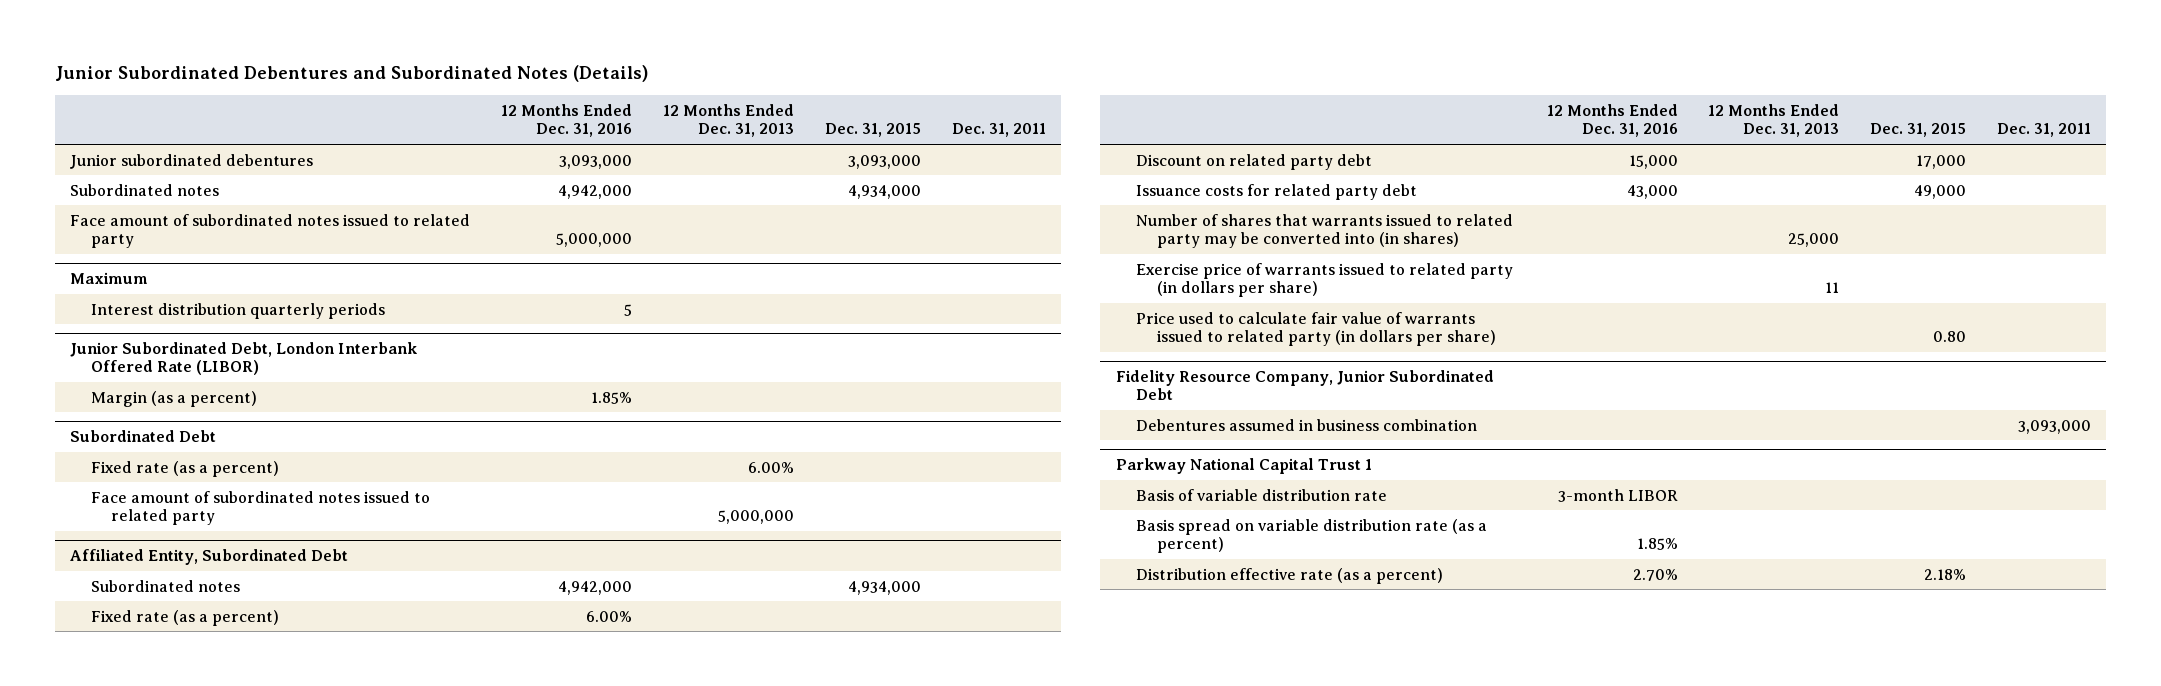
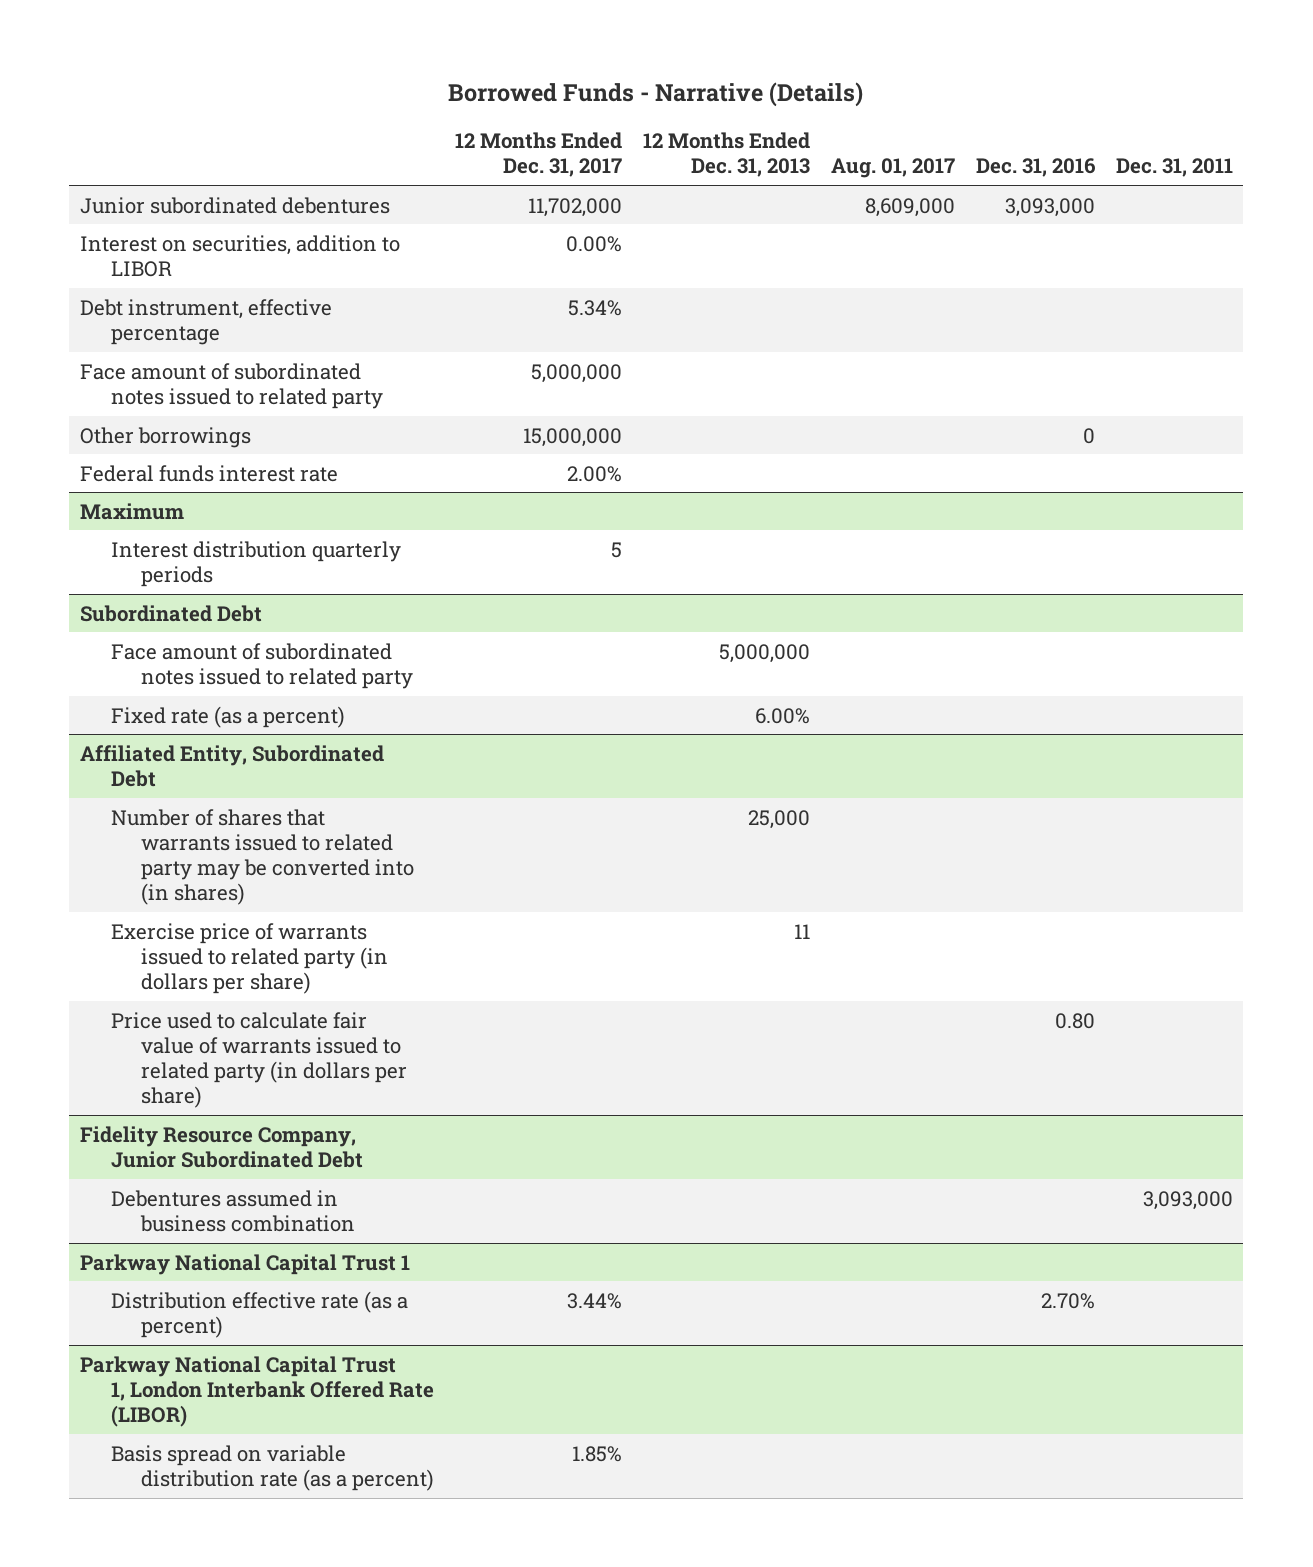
[54,65,648,83] Junior Subordinated Debentures and Subordinated Notes (Details) -> [448,82,864,108] Borrowed Funds - Narrative (Details)
[501,103,633,138] 12 Months Ended Dec. 31, 2016 -> none
[824,123,921,138] Dec. 31, 2015 -> none
none -> [455,132,623,178] 12 Months Ended Dec. 31, 2017
none -> [830,158,955,179] Aug. 01, 2017
none -> [975,158,1096,178] Dec. 31, 2016
[70,183,220,196] Subordinated notes -> none
none -> [79,234,400,277] Interest on securities, addition to LIBOR
none -> [79,298,332,345] Debt instrument, effective percentage
none -> [79,426,251,448] Other borrowings
none -> [79,464,338,482] Federal funds interest rate
[70,341,418,376] Junior Subordinated Debt, London Interbank Offered Rate (LIBOR) -> none
[90,390,257,407] Margin (as a percent) -> none
[90,460,279,477] Fixed rate (as a percent) -> [110,705,345,728] Fixed rate (as a percent)
[90,579,240,592] Subordinated notes -> none
[90,609,279,626] Fixed rate (as a percent) -> none
[1136,153,1373,170] Discount on related party debt -> none
[1136,183,1418,200] Issuance costs for related party debt -> none
[1136,488,1388,501] Basis of variable distribution rate -> none
[1136,518,1488,554] Basis spread on variable distribution rate (as a percent) -> none
none -> [79,1355,434,1428] Parkway National Capital Trust 1, London Interbank Offered Rate (LIBOR)
none -> [110,1444,435,1491] Basis spread on variable distribution rate (as a percent)

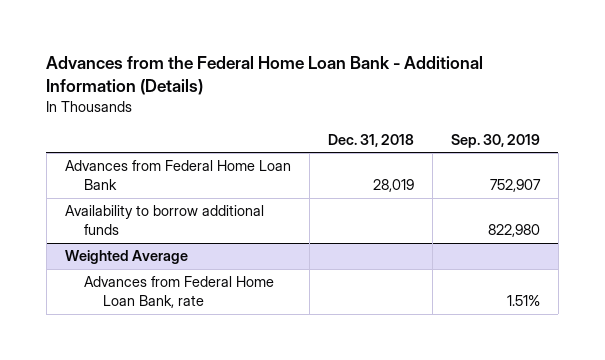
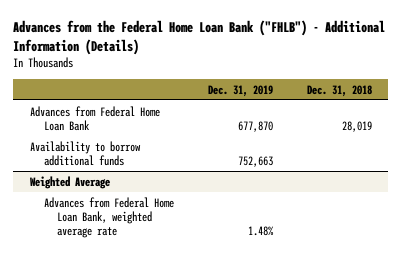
[46,56,484,95] Advances from the Federal Home Loan Bank - Additional Information (Details) -> [13,20,386,55] Advances from the Federal Home Loan Bank ("FHLB") - Additional Information (Details)
[450,133,540,148] Sep. 30, 2019 -> none
none -> [207,84,273,97] Dec. 31, 2019
[83,276,274,309] Advances from Federal Home Loan Bank, rate -> [43,196,174,238] Advances from Federal Home Loan Bank, weighted average rate

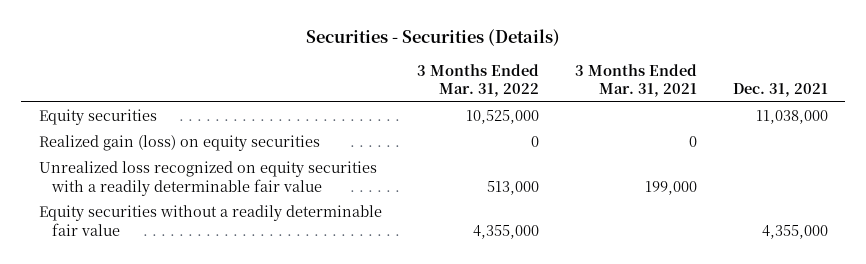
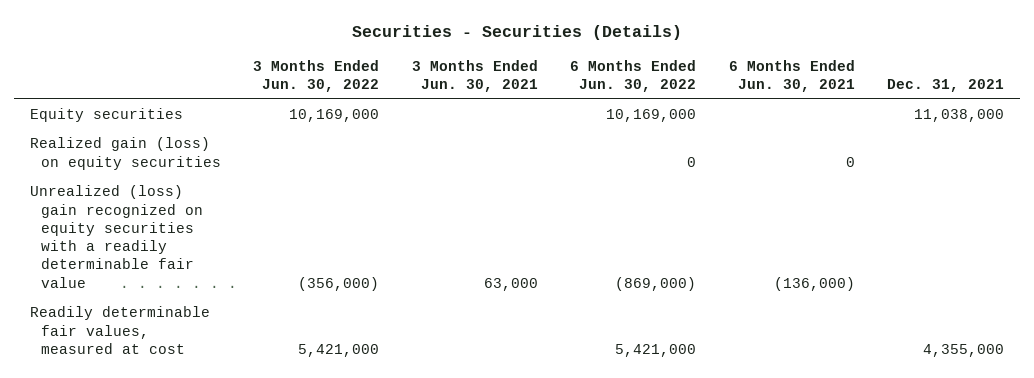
[417,63,540,98] 3 Months Ended Mar. 31, 2022 -> none
[575,63,698,98] 3 Months Ended Mar. 31, 2021 -> none
none -> [253,59,380,92] 3 Months Ended Jun. 30, 2022
none -> [411,59,538,92] 3 Months Ended Jun. 30, 2021
none -> [570,59,697,92] 6 Months Ended Jun. 30, 2022
none -> [728,59,855,92] 6 Months Ended Jun. 30, 2021
[38,161,377,196] Unrealized loss recognized on equity securities with a readily determinable fair value -> [30,185,204,288] Unrealized (loss) gain recognized on equity securities with a readily determinable fair value
[38,205,382,236] Equity securities without a readily determinable fair value -> [30,306,211,354] Readily determinable fair values, measured at cost

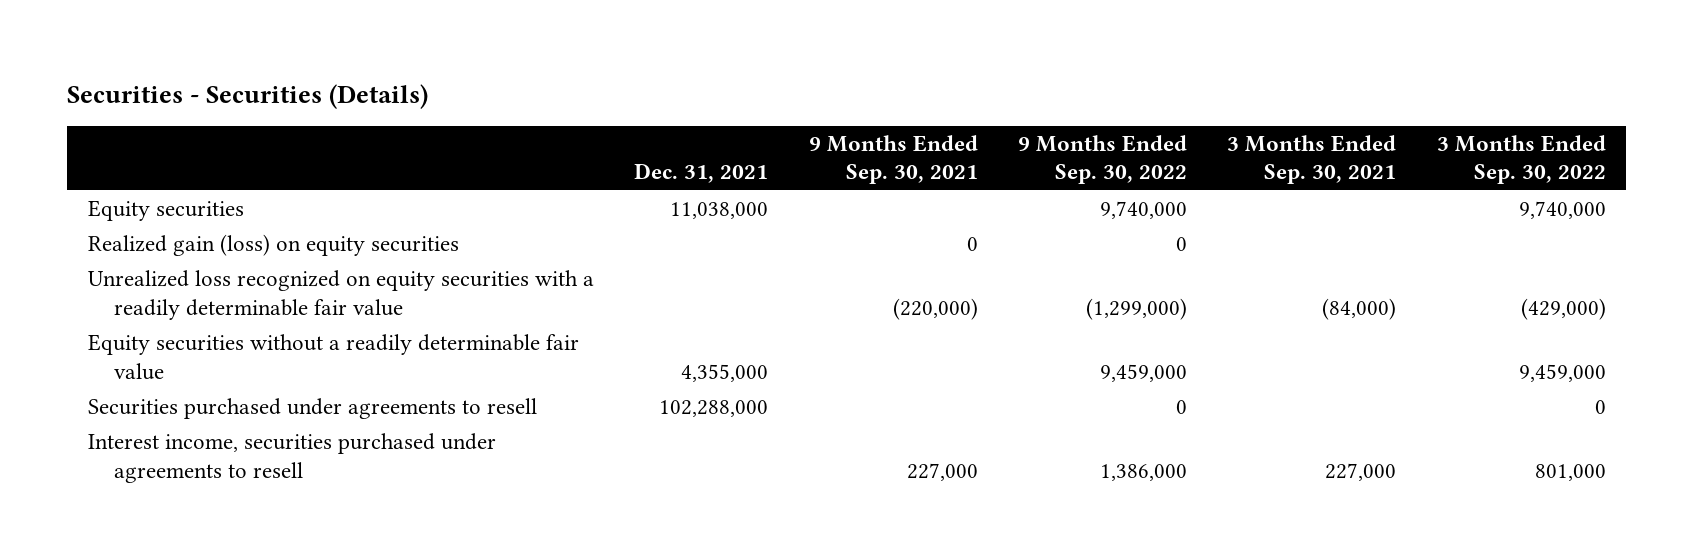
[253,59,380,92] 3 Months Ended Jun. 30, 2022 -> none
[411,59,538,92] 3 Months Ended Jun. 30, 2021 -> none
[570,59,697,92] 6 Months Ended Jun. 30, 2022 -> none
[728,59,855,92] 6 Months Ended Jun. 30, 2021 -> none
none -> [808,134,978,185] 9 Months Ended Sep. 30, 2021
none -> [1018,134,1188,185] 9 Months Ended Sep. 30, 2022
none -> [1227,134,1397,185] 3 Months Ended Sep. 30, 2021
none -> [1436,134,1606,185] 3 Months Ended Sep. 30, 2022
[30,185,204,288] Unrealized (loss) gain recognized on equity securities with a readily determinable fair value -> [87,270,594,320] Unrealized loss recognized on equity securities with a readily determinable fair value
[30,306,211,354] Readily determinable fair values, measured at cost -> [87,334,579,380] Equity securities without a readily determinable fair value
none -> [87,398,537,420] Securities purchased under agreements to resell
none -> [87,433,496,483] Interest income, securities purchased under agreements to resell

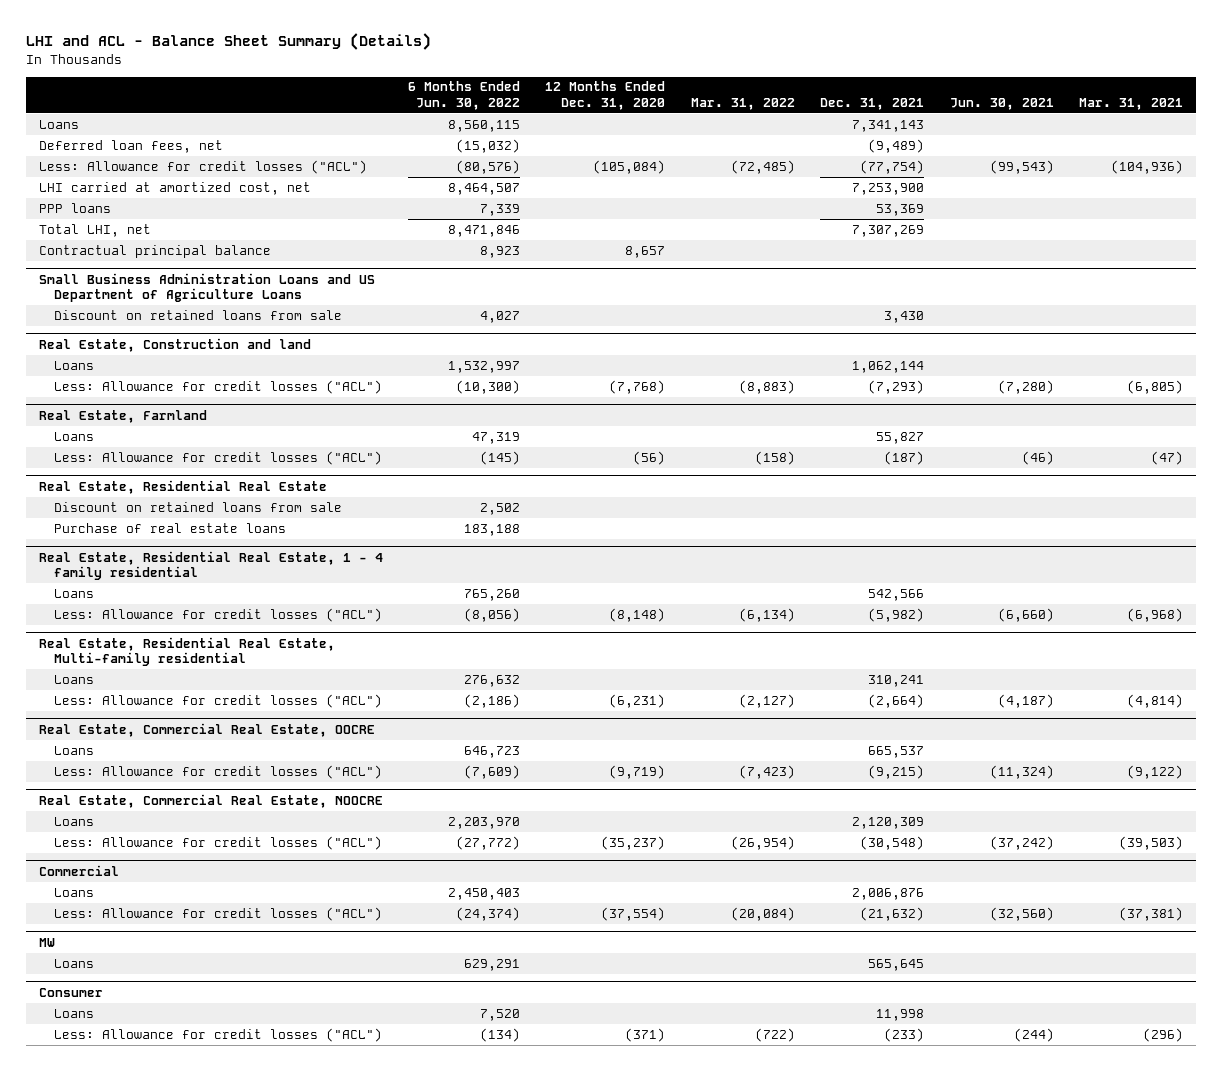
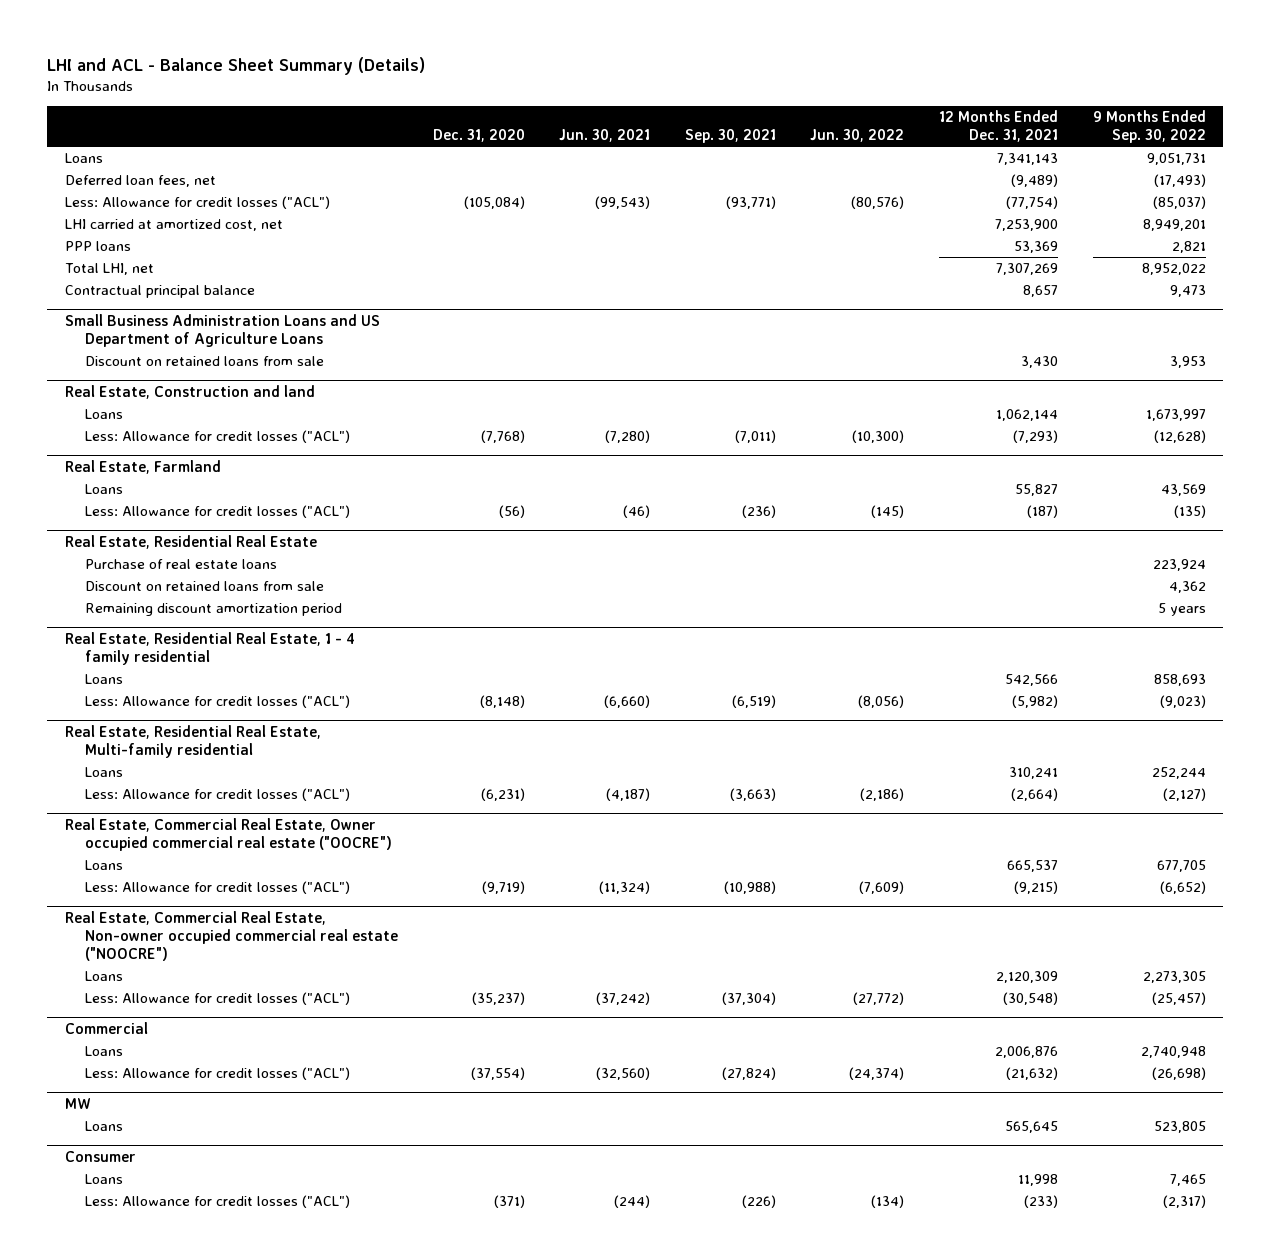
[408,81,521,110] 6 Months Ended Jun. 30, 2022 -> none
[545,81,666,110] 12 Months Ended Dec. 31, 2020 -> none
[690,97,795,110] Mar. 31, 2022 -> none
[820,97,925,110] Dec. 31, 2021 -> none
[1078,97,1183,110] Mar. 31, 2021 -> none
none -> [432,129,525,143] Dec. 31, 2020
none -> [684,129,776,144] Sep. 30, 2021
none -> [810,129,905,143] Jun. 30, 2022
none -> [938,110,1058,143] 12 Months Ended Dec. 31, 2021
none -> [1092,110,1206,144] 9 Months Ended Sep. 30, 2022
[54,501,343,512] Discount on retained loans from sale -> [84,581,324,592] Discount on retained loans from sale
none -> [84,603,342,617] Remaining discount amortization period
[38,722,375,737] Real Estate, Commercial Real Estate, OOCRE -> [64,818,392,852] Real Estate, Commercial Real Estate, Owner occupied commercial real estate ("OOCRE")
[38,793,383,808] Real Estate, Commercial Real Estate, NOOCRE -> [64,911,398,962] Real Estate, Commercial Real Estate, Non-owner occupied commercial real estate ("NOOCRE")

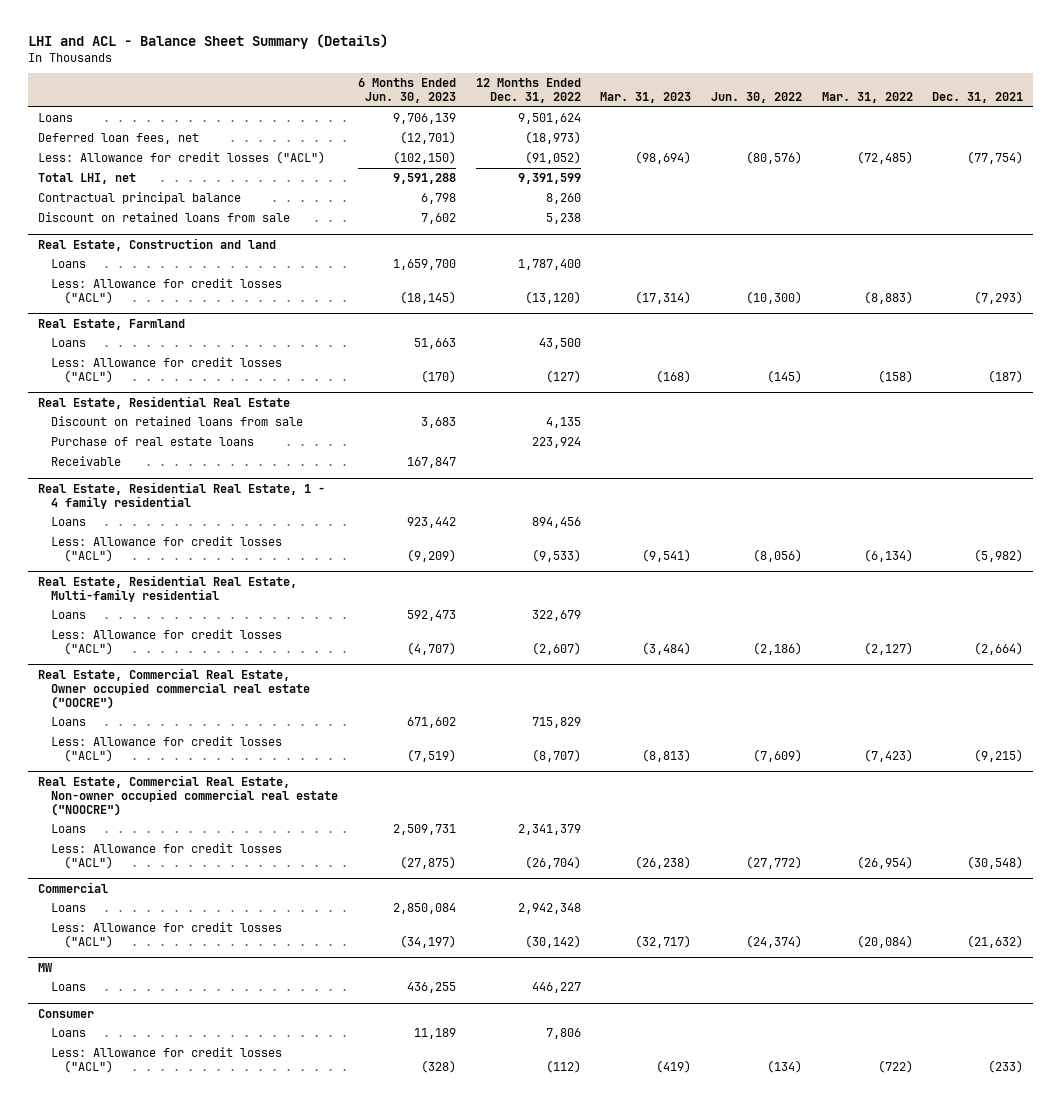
[432,129,525,143] Dec. 31, 2020 -> none
[559,129,651,143] Jun. 30, 2021 -> none
[684,129,776,144] Sep. 30, 2021 -> none
[938,110,1058,143] 12 Months Ended Dec. 31, 2021 -> none
[1092,110,1206,144] 9 Months Ended Sep. 30, 2022 -> none
none -> [357,78,456,104] 6 Months Ended Jun. 30, 2023
none -> [475,78,581,104] 12 Months Ended Dec. 31, 2022
none -> [600,92,692,104] Mar. 31, 2023
none -> [821,92,913,104] Mar. 31, 2022
none -> [932,92,1024,104] Dec. 31, 2021
[64,219,283,232] LHI carried at amortized cost, net -> none
[64,241,131,252] PPP loans -> none
[64,314,380,348] Small Business Administration Loans and US Department of Agriculture Loans -> none
[84,356,324,367] Discount on retained loans from sale -> none
none -> [37,212,290,223] Discount on retained loans from sale
[84,603,342,617] Remaining discount amortization period -> none
[84,559,277,570] Purchase of real estate loans -> [51,437,255,447] Purchase of real estate loans
none -> [51,456,122,467] Receivable

